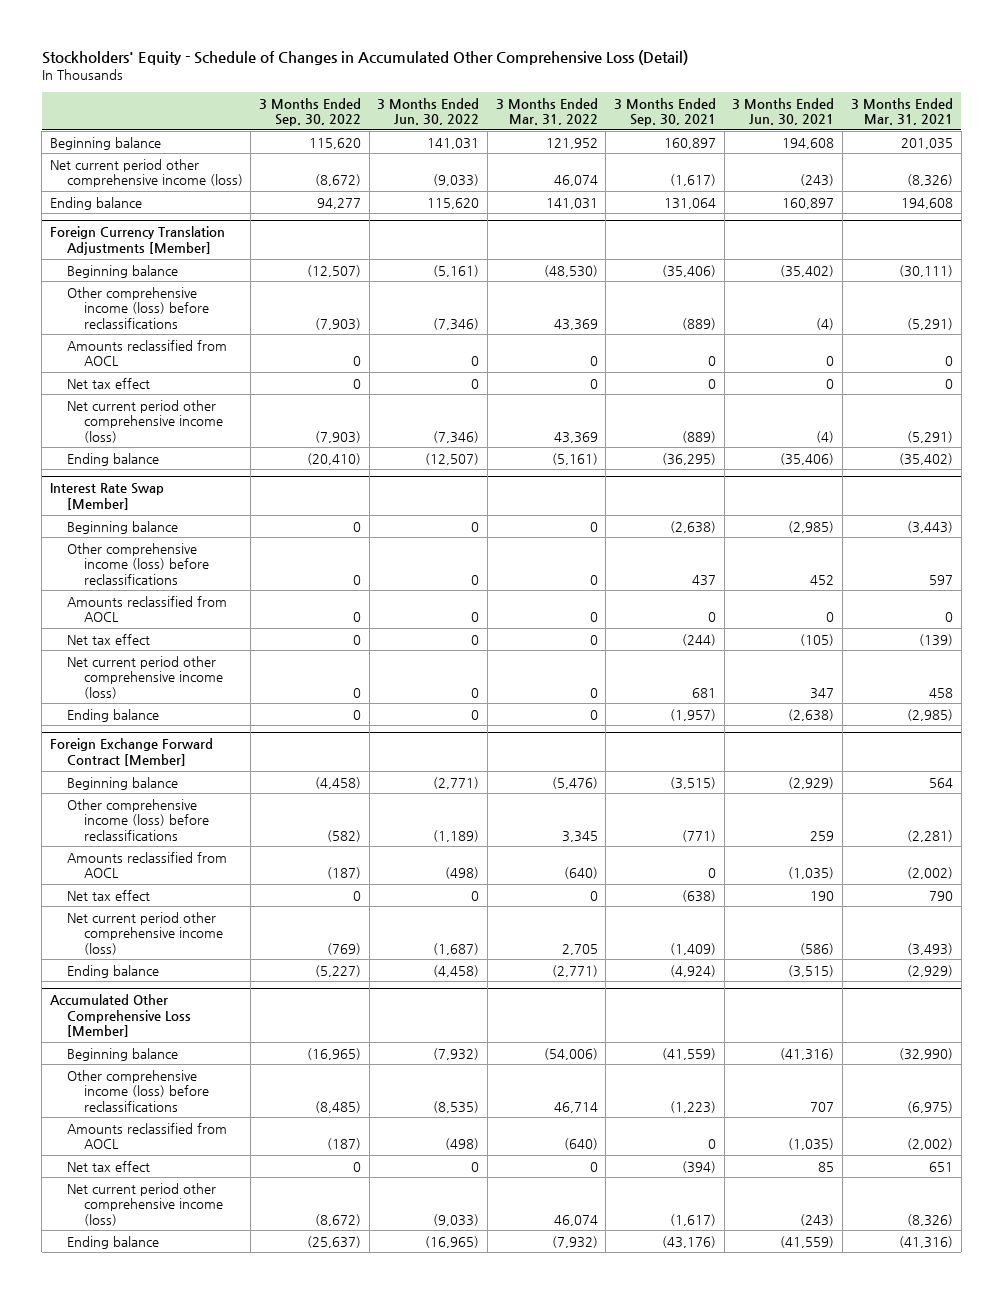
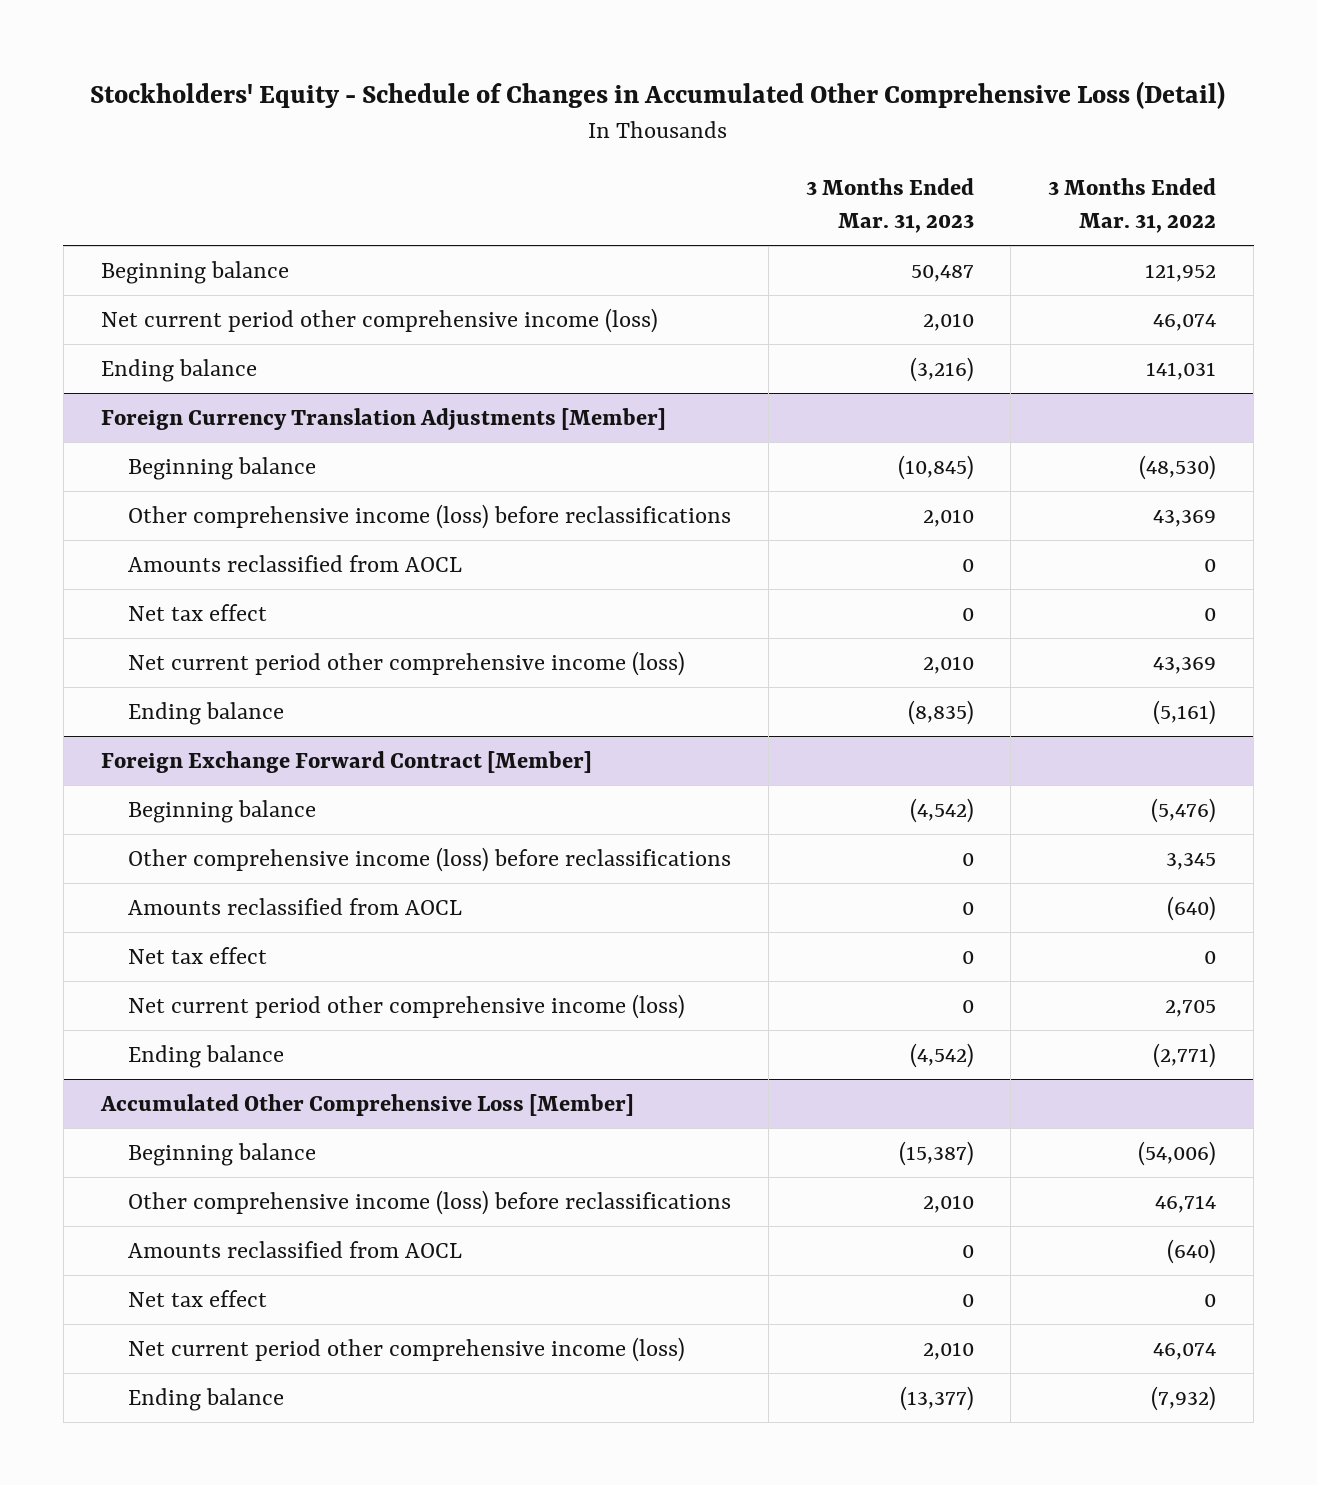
[259,97,362,127] 3 Months Ended Sep. 30, 2022 -> none
[377,97,480,126] 3 Months Ended Jun. 30, 2022 -> none
[614,97,717,127] 3 Months Ended Sep. 30, 2021 -> none
[732,97,835,126] 3 Months Ended Jun. 30, 2021 -> none
[850,97,953,126] 3 Months Ended Mar. 31, 2021 -> none
none -> [805,178,974,233] 3 Months Ended Mar. 31, 2023
[49,483,164,510] Interest Rate Swap [Member] -> none
[66,520,178,534] Beginning balance -> none
[66,542,209,585] Other comprehensive income (loss) before reclassifications -> none
[66,595,227,623] Amounts reclassified from AOCL -> none
[66,633,150,645] Net tax effect -> none
[66,655,223,699] Net current period other comprehensive income (loss) -> none
[66,708,159,722] Ending balance -> none

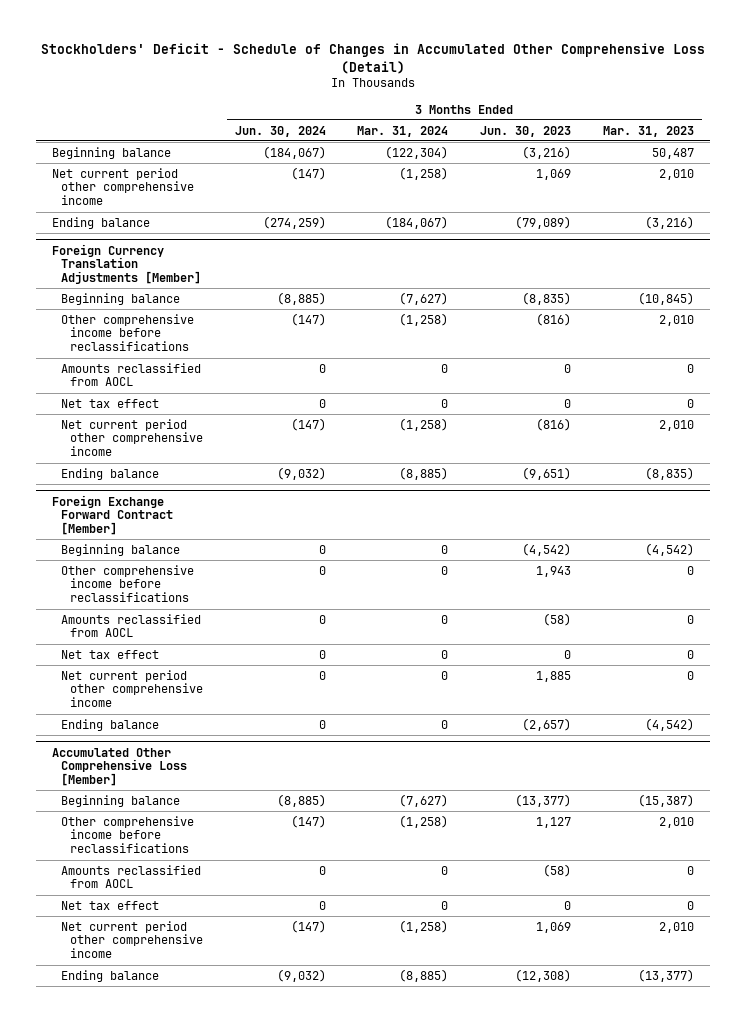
[90,81,1226,110] Stockholders' Equity - Schedule of Changes in Accumulated Other Comprehensive Loss (Detail) -> [41,43,706,74] Stockholders' Deficit - Schedule of Changes in Accumulated Other Comprehensive Loss (Detail)
[1048,178,1217,233] 3 Months Ended Mar. 31, 2022 -> none
none -> [234,125,326,137] Jun. 30, 2024
none -> [357,125,449,137] Mar. 31, 2024
none -> [480,125,572,137] Jun. 30, 2023
[100,307,658,333] Net current period other comprehensive income (loss) -> [52,167,194,206] Net current period other comprehensive income
[128,503,732,529] Other comprehensive income (loss) before reclassifications -> [60,313,194,352] Other comprehensive income before reclassifications
[128,650,686,676] Net current period other comprehensive income (loss) -> [60,418,203,457] Net current period other comprehensive income
[128,846,732,872] Other comprehensive income (loss) before reclassifications -> [60,564,194,603] Other comprehensive income before reclassifications
[128,993,686,1019] Net current period other comprehensive income (loss) -> [60,669,203,708] Net current period other comprehensive income
[128,1189,732,1215] Other comprehensive income (loss) before reclassifications -> [60,815,194,854] Other comprehensive income before reclassifications
[128,1336,686,1362] Net current period other comprehensive income (loss) -> [60,920,203,959] Net current period other comprehensive income

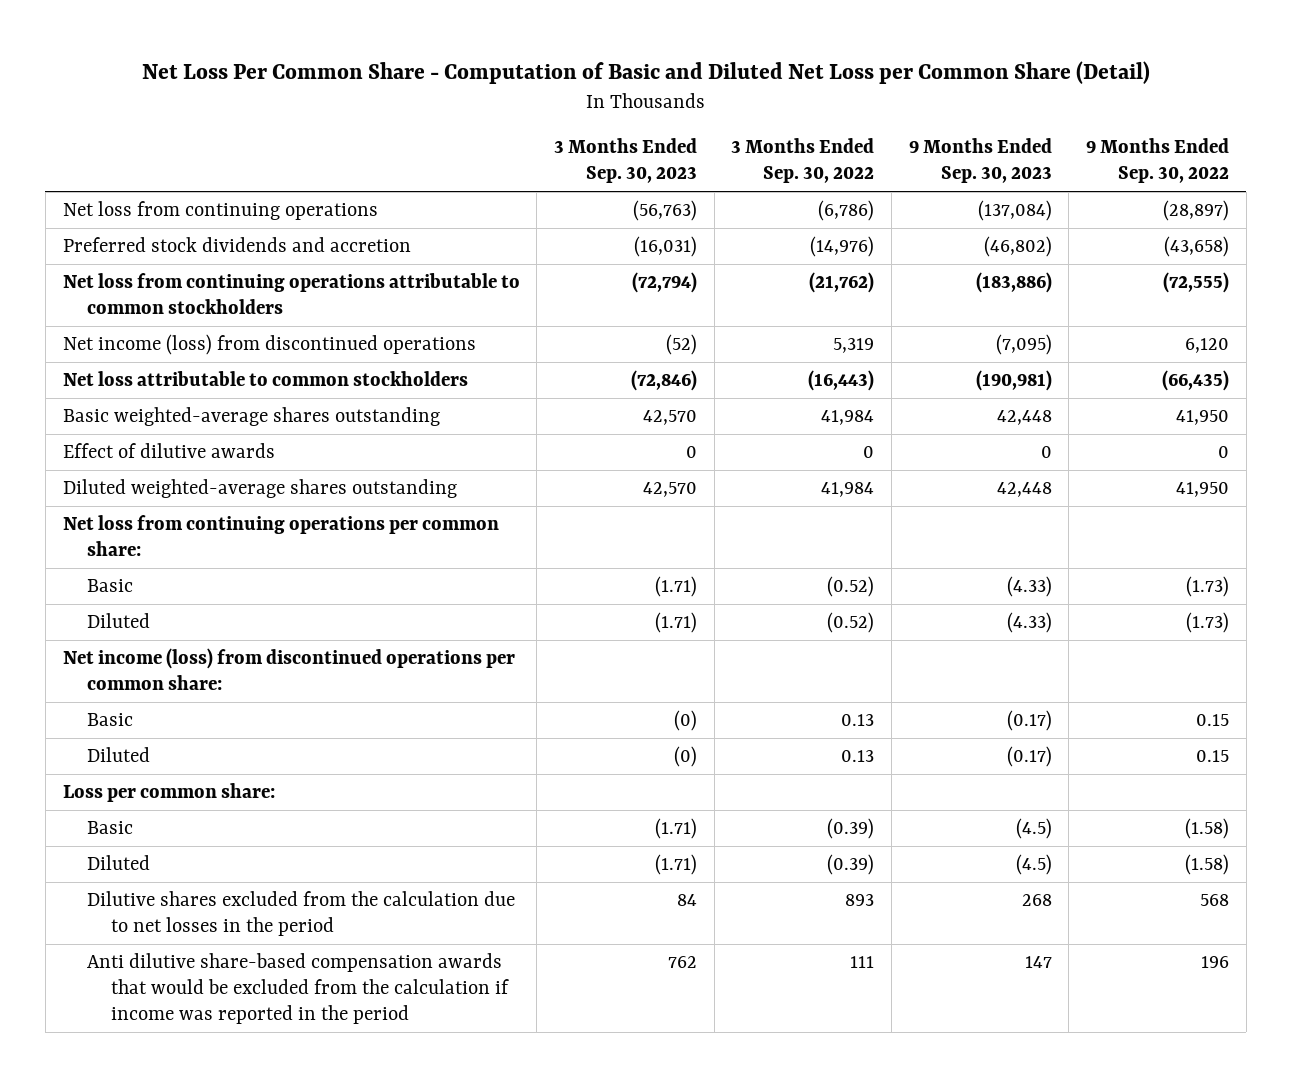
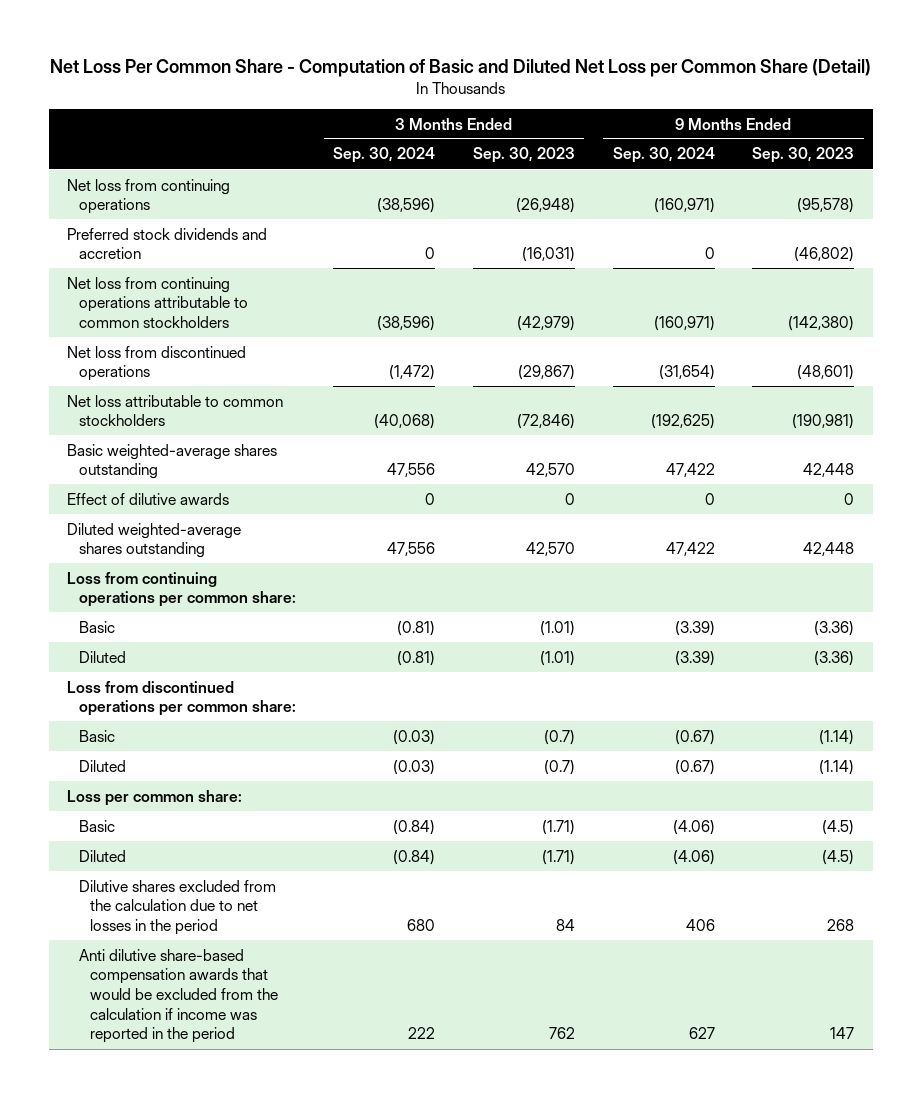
[731,138,875,184] 3 Months Ended Sep. 30, 2022 -> none
[1085,138,1229,184] 9 Months Ended Sep. 30, 2022 -> none
none -> [333,147,436,164] Sep. 30, 2024
none -> [612,147,715,164] Sep. 30, 2024
[632,200,697,222] (56,763) -> [515,198,575,214] (26,948)
[977,200,1052,222] (137,084) -> [797,198,855,214] (95,578)
[631,272,697,294] (72,794) -> [516,316,575,332] (42,979)
[975,272,1052,294] (183,886) -> [788,316,855,332] (142,380)
[62,334,476,356] Net income (loss) from discontinued operations -> [67,345,247,382] Net loss from discontinued operations
[665,334,697,356] (52) -> [517,365,575,381] (29,867)
[995,334,1052,356] (7,095) -> [797,365,855,381] (48,601)
[62,515,499,557] Net loss from continuing operations per common share: -> [67,571,296,608] Loss from continuing operations per common share:
[654,576,697,598] (1.71) -> [539,620,575,636] (1.01)
[1006,576,1052,598] (4.33) -> [814,620,855,636] (3.36)
[654,612,697,634] (1.71) -> [539,650,575,666] (1.01)
[1006,612,1052,634] (4.33) -> [814,650,855,666] (3.36)
[62,648,515,691] Net income (loss) from discontinued operations per common share: -> [67,680,296,717] Loss from discontinued operations per common share:
[673,710,697,732] (0) -> [543,729,575,745] (0.7)
[1006,710,1052,732] (0.17) -> [819,729,855,745] (1.14)
[673,746,697,768] (0) -> [543,759,575,775] (0.7)
[1006,746,1052,768] (0.17) -> [819,759,855,775] (1.14)

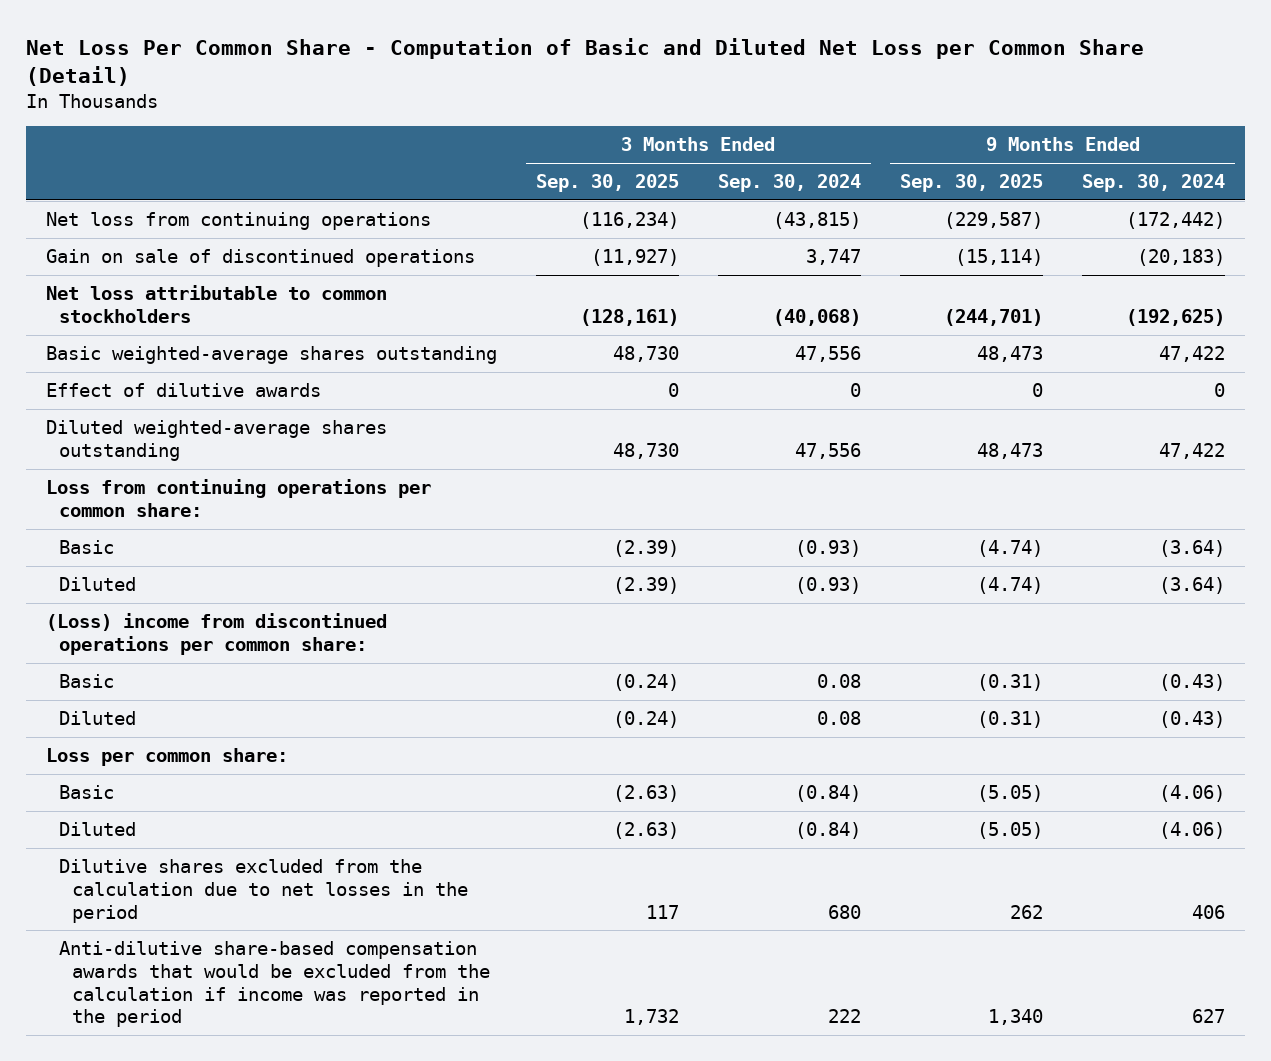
[472,147,575,164] Sep. 30, 2023 -> none
[752,147,855,164] Sep. 30, 2023 -> none
none -> [535,174,679,193] Sep. 30, 2025
none -> [900,174,1044,193] Sep. 30, 2025
[67,227,268,260] Preferred stock dividends and accretion -> none
[67,276,248,329] Net loss from continuing operations attributable to common stockholders -> none
[377,198,436,214] (38,596) -> [772,212,861,230] (43,815)
[653,198,715,214] (160,971) -> [1126,212,1226,230] (172,442)
[67,345,247,382] Net loss from discontinued operations -> [45,249,475,268] Gain on sale of discontinued operations
[389,365,436,381] (1,472) -> [805,249,861,266] 3,747
[658,365,715,381] (31,654) -> [1137,249,1226,267] (20,183)
[397,620,436,636] (0.81) -> [794,540,861,558] (0.93)
[674,620,715,636] (3.39) -> [1159,540,1226,558] (3.64)
[397,650,436,666] (0.81) -> [794,577,861,595] (0.93)
[674,650,715,666] (3.39) -> [1159,577,1226,595] (3.64)
[67,680,296,717] Loss from discontinued operations per common share: -> [45,613,387,655] (Loss) income from discontinued operations per common share:
[393,729,436,745] (0.03) -> [816,674,861,689] 0.08
[674,729,715,745] (0.67) -> [1159,674,1226,692] (0.43)
[393,759,436,775] (0.03) -> [816,711,861,726] 0.08
[674,759,715,775] (0.67) -> [1159,711,1226,729] (0.43)
[78,948,278,1044] Anti dilutive share-based compensation awards that would be excluded from the calculation if income was reported in the period -> [59,941,491,1028] Anti-dilutive share-based compensation awards that would be excluded from the calculation if income was reported in the period

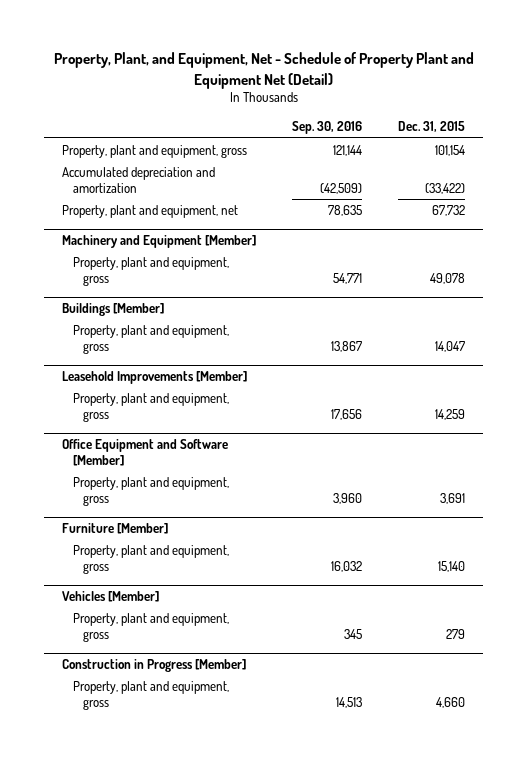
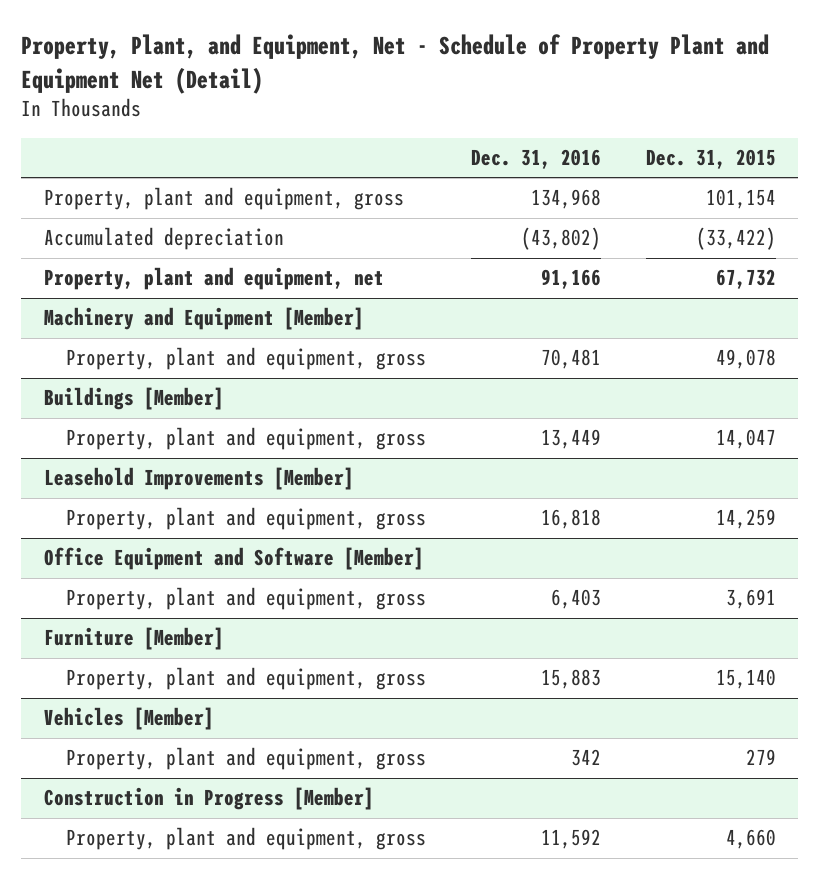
[292,121,363,135] Sep. 30, 2016 -> none
none -> [470,149,601,170] Dec. 31, 2016
[62,166,216,194] Accumulated depreciation and amortization -> [43,227,284,251] Accumulated depreciation

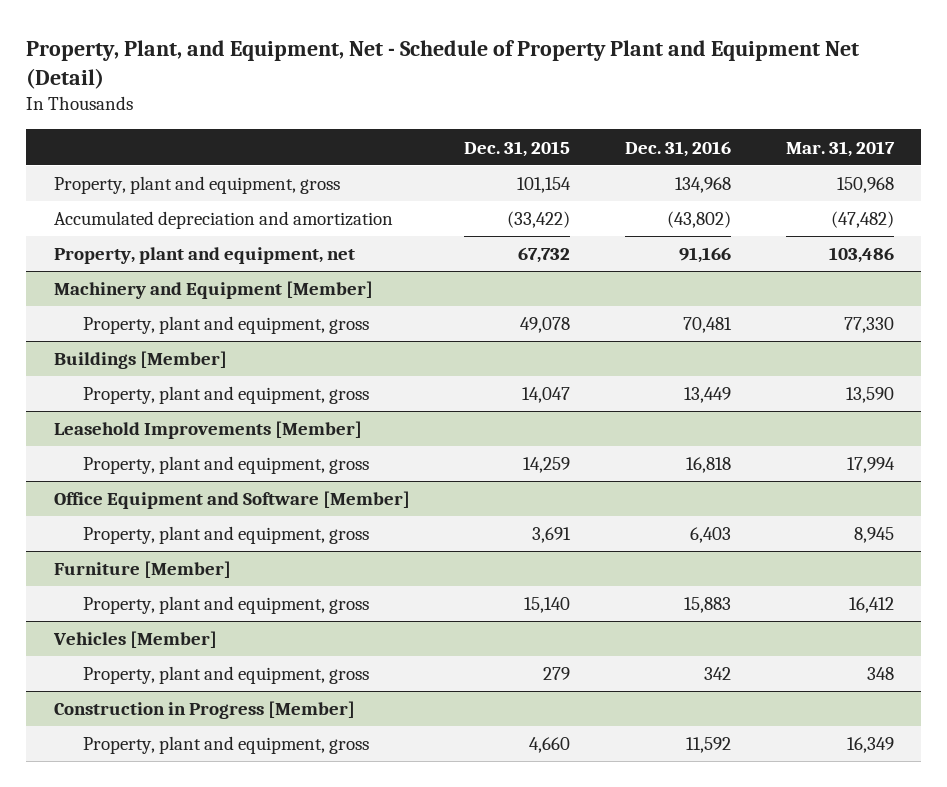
none -> [785,140,895,157] Mar. 31, 2017
[43,227,284,251] Accumulated depreciation -> [53,211,393,230] Accumulated depreciation and amortization

